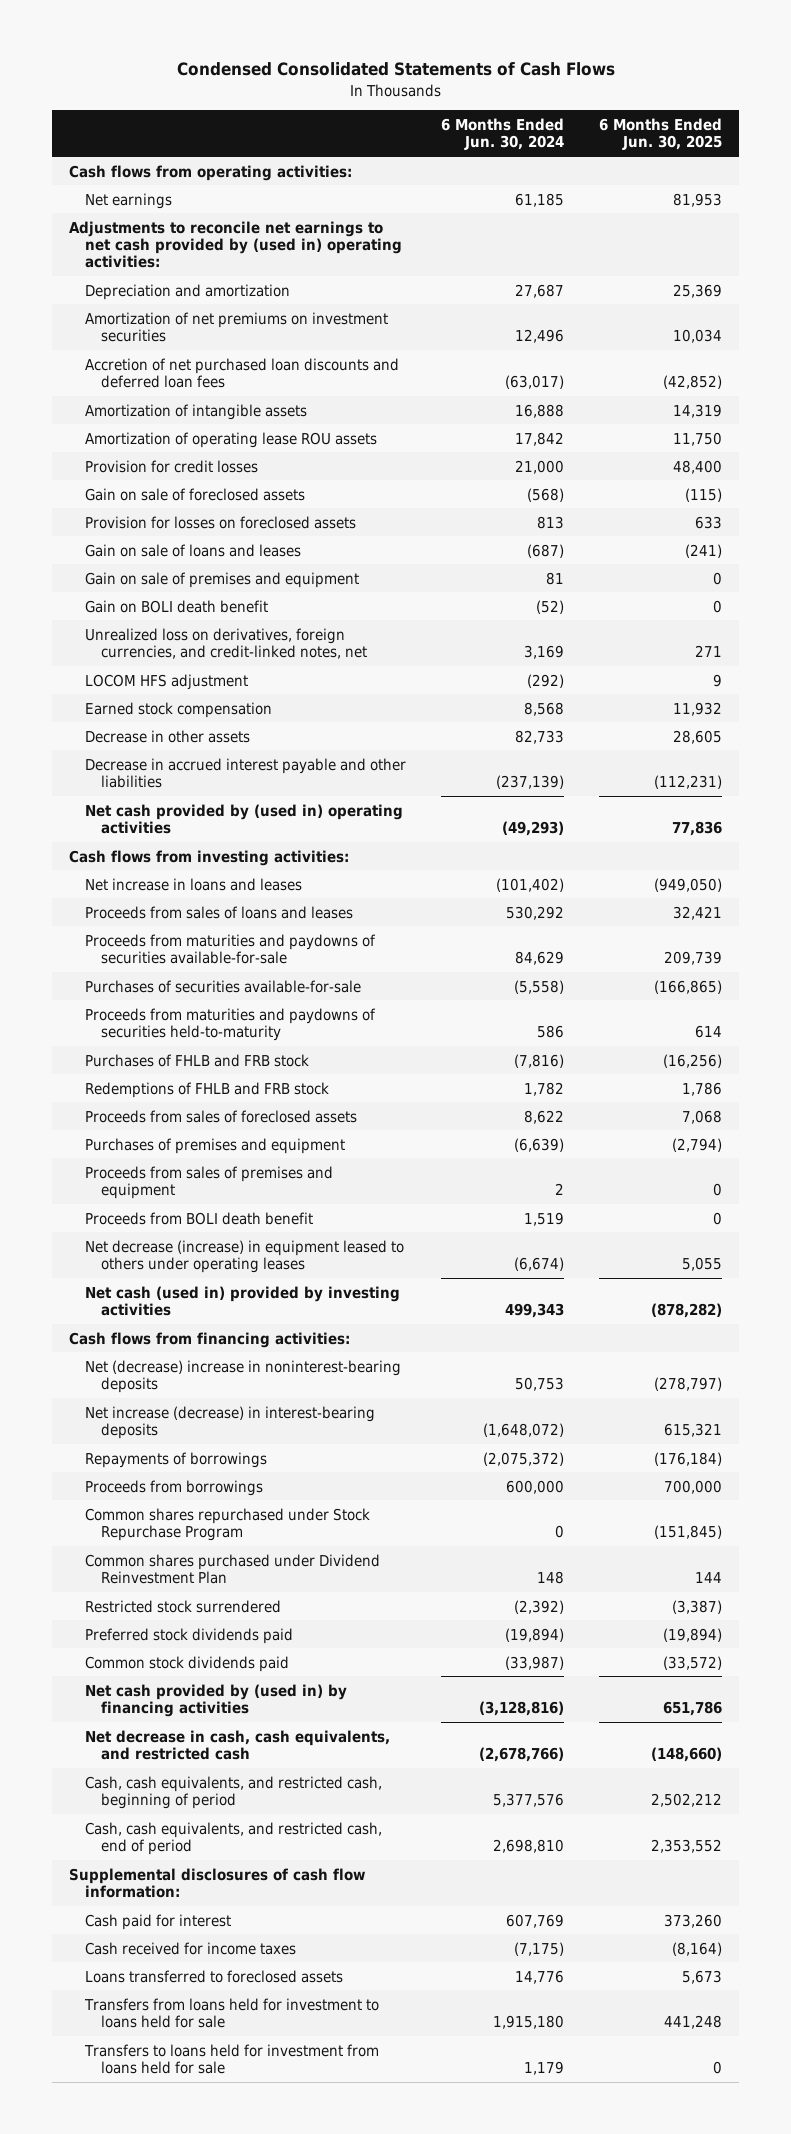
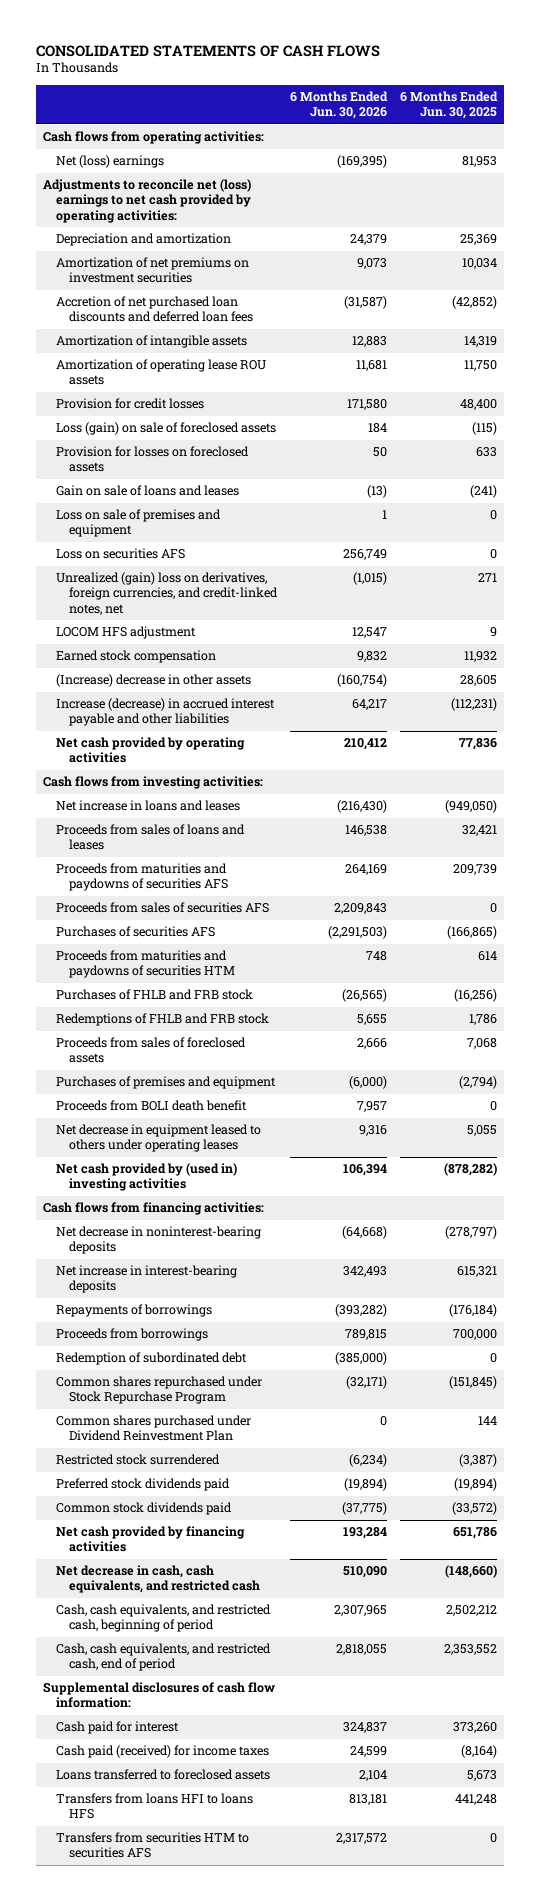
[176,62,615,77] Condensed Consolidated Statements of Cash Flows -> [36,44,381,57] CONSOLIDATED STATEMENTS OF CASH FLOWS
[440,118,564,151] 6 Months Ended Jun. 30, 2024 -> none
none -> [289,91,388,120] 6 Months Ended Jun. 30, 2026
[85,192,173,209] Net earnings -> [55,155,164,169] Net (loss) earnings
[69,220,403,269] Adjustments to reconcile net earnings to net cash provided by (used in) operating activities: -> [42,179,251,223] Adjustments to reconcile net (loss) earnings to net cash provided by operating activities:
[85,487,306,501] Gain on sale of foreclosed assets -> [55,422,276,436] Loss (gain) on sale of foreclosed assets
[85,599,269,613] Gain on BOLI death benefit -> none
[85,571,360,588] Gain on sale of premises and equipment -> [55,509,221,538] Loss on sale of premises and equipment
none -> [55,548,185,560] Loss on securities AFS
[85,627,367,659] Unrealized loss on derivatives, foreign currencies, and credit-linked notes, net -> [55,572,278,615] Unrealized (gain) loss on derivatives, foreign currencies, and credit-linked notes, net
[85,729,251,743] Decrease in other assets -> [55,674,251,688] (Increase) decrease in other assets
[85,757,407,788] Decrease in accrued interest payable and other liabilities -> [55,698,275,727] Increase (decrease) in accrued interest payable and other liabilities
[85,803,404,834] Net cash provided by (used in) operating activities -> [55,737,245,764] Net cash provided by operating activities
[85,933,377,964] Proceeds from maturities and paydowns of securities available-for-sale -> [55,863,228,892] Proceeds from maturities and paydowns of securities AFS
none -> [55,902,269,914] Proceeds from sales of securities AFS
[85,979,362,993] Purchases of securities available-for-sale -> [55,926,215,938] Purchases of securities AFS
[85,1007,377,1041] Proceeds from maturities and paydowns of securities held-to-maturity -> [55,950,235,979] Proceeds from maturities and paydowns of securities HTM
[85,1165,334,1199] Proceeds from sales of premises and equipment -> none
[85,1239,405,1273] Net decrease (increase) in equipment leased to others under operating leases -> [55,1124,261,1153] Net decrease in equipment leased to others under operating leases
[85,1285,401,1316] Net cash (used in) provided by investing activities -> [55,1163,237,1192] Net cash provided by (used in) investing activities
[85,1359,402,1393] Net (decrease) increase in noninterest-bearing deposits -> [55,1226,261,1255] Net decrease in noninterest-bearing deposits
[85,1405,376,1439] Net increase (decrease) in interest-bearing deposits -> [55,1265,237,1294] Net increase in interest-bearing deposits
none -> [55,1352,247,1366] Redemption of subordinated debt
[85,1683,348,1717] Net cash provided by (used in) by financing activities -> [55,1526,245,1553] Net cash provided by financing activities
[85,1941,297,1955] Cash received for income taxes -> [55,1745,269,1759] Cash paid (received) for income taxes
[84,2043,380,2074] Transfers to loans held for investment from loans held for sale -> none
[84,1997,380,2028] Transfers from loans held for investment to loans held for sale -> [55,1793,253,1820] Transfers from loans HFI to loans HFS
none -> [55,1832,249,1859] Transfers from securities HTM to securities AFS

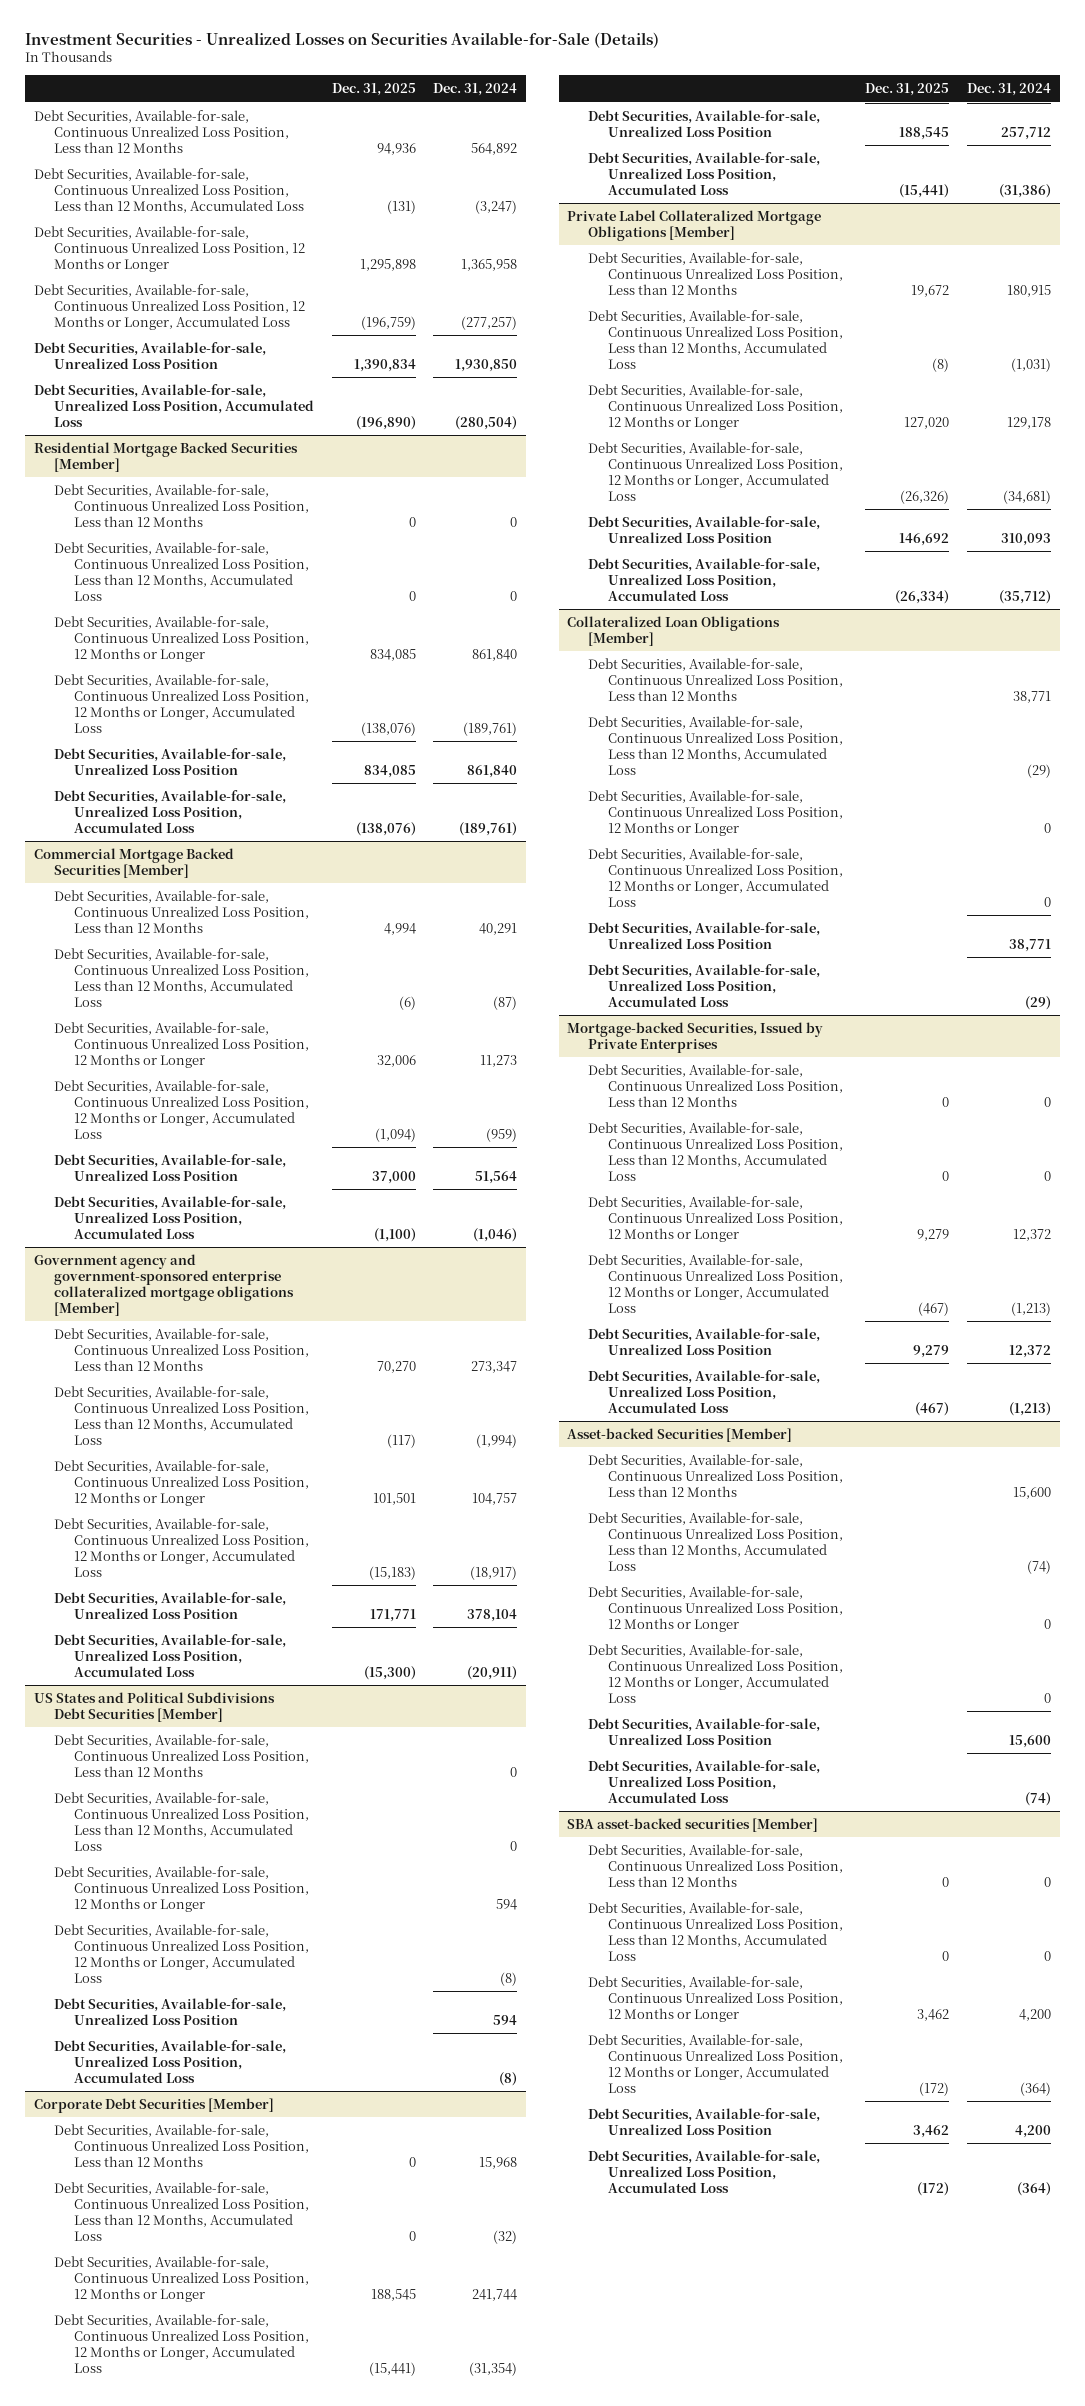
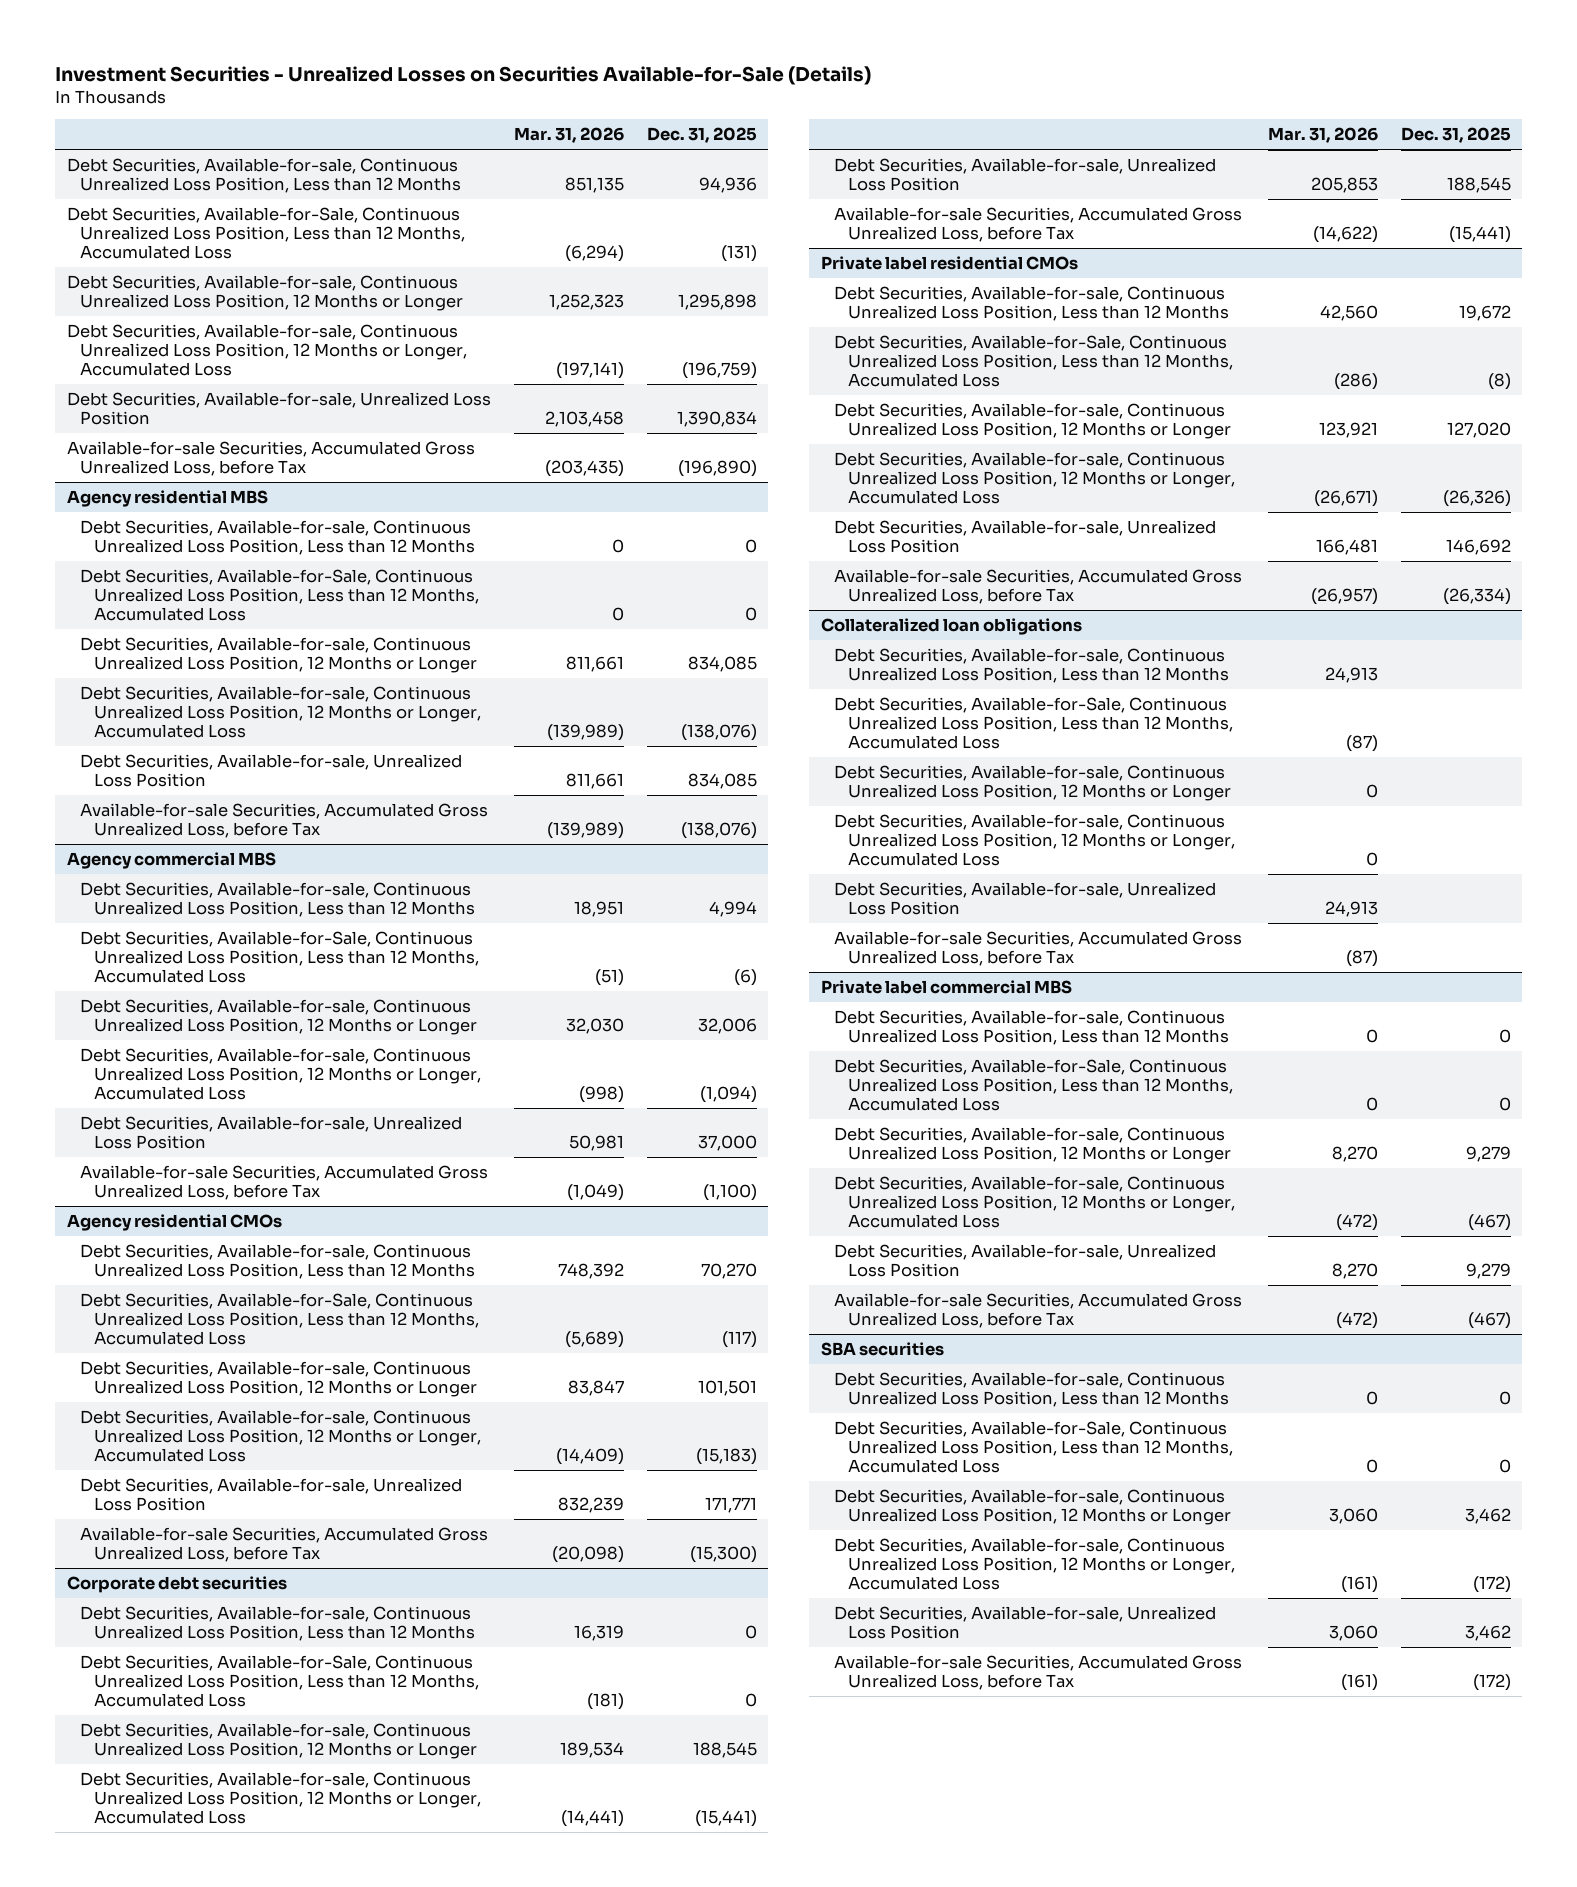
[433,83,518,97] Dec. 31, 2024 -> none
none -> [513,127,624,144] Mar. 31, 2026
[33,167,304,213] Debt Securities, Available-for-sale, Continuous Unrealized Loss Position, Less than 12 Months, Accumulated Loss -> [66,207,466,259] Debt Securities, Available-for-Sale, Continuous Unrealized Loss Position, Less than 12 Months, Accumulated Loss
[33,383,314,427] Debt Securities, Available-for-sale, Unrealized Loss Position, Accumulated Loss -> [66,441,475,477] Available-for-sale Securities, Accumulated Gross Unrealized Loss, before Tax
[33,441,298,472] Residential Mortgage Backed Securities [Member] -> [66,490,268,508] Agency residential MBS
[53,541,310,601] Debt Securities, Available-for-sale, Continuous Unrealized Loss Position, Less than 12 Months, Accumulated Loss -> [80,569,480,621] Debt Securities, Available-for-Sale, Continuous Unrealized Loss Position, Less than 12 Months, Accumulated Loss
[53,789,286,833] Debt Securities, Available-for-sale, Unrealized Loss Position, Accumulated Loss -> [80,803,489,839] Available-for-sale Securities, Accumulated Gross Unrealized Loss, before Tax
[33,847,234,878] Commercial Mortgage Backed Securities [Member] -> [66,852,276,870] Agency commercial MBS
[53,947,310,1007] Debt Securities, Available-for-sale, Continuous Unrealized Loss Position, Less than 12 Months, Accumulated Loss -> [80,931,480,983] Debt Securities, Available-for-Sale, Continuous Unrealized Loss Position, Less than 12 Months, Accumulated Loss
[53,1195,286,1239] Debt Securities, Available-for-sale, Unrealized Loss Position, Accumulated Loss -> [80,1165,489,1201] Available-for-sale Securities, Accumulated Gross Unrealized Loss, before Tax
[33,1253,294,1316] Government agency and government-sponsored enterprise collateralized mortgage obligations [Member] -> [66,1214,282,1232] Agency residential CMOs
[53,1385,310,1445] Debt Securities, Available-for-sale, Continuous Unrealized Loss Position, Less than 12 Months, Accumulated Loss -> [80,1293,480,1345] Debt Securities, Available-for-Sale, Continuous Unrealized Loss Position, Less than 12 Months, Accumulated Loss
[33,1691,275,1722] US States and Political Subdivisions Debt Securities [Member] -> none
[53,1733,310,1777] Debt Securities, Available-for-sale, Continuous Unrealized Loss Position, Less than 12 Months -> none
[53,1791,310,1851] Debt Securities, Available-for-sale, Continuous Unrealized Loss Position, Less than 12 Months, Accumulated Loss -> none
[53,1865,310,1912] Debt Securities, Available-for-sale, Continuous Unrealized Loss Position, 12 Months or Longer -> none
[53,1923,310,1983] Debt Securities, Available-for-sale, Continuous Unrealized Loss Position, 12 Months or Longer, Accumulated Loss -> none
[53,1997,286,2025] Debt Securities, Available-for-sale, Unrealized Loss Position -> none
[53,2039,286,2083] Debt Securities, Available-for-sale, Unrealized Loss Position, Accumulated Loss -> none
[53,1633,286,1677] Debt Securities, Available-for-sale, Unrealized Loss Position, Accumulated Loss -> [80,1527,489,1563] Available-for-sale Securities, Accumulated Gross Unrealized Loss, before Tax
[33,2097,274,2113] Corporate Debt Securities [Member] -> [66,1576,287,1594] Corporate debt securities
[53,2181,310,2241] Debt Securities, Available-for-sale, Continuous Unrealized Loss Position, Less than 12 Months, Accumulated Loss -> [80,1655,480,1707] Debt Securities, Available-for-Sale, Continuous Unrealized Loss Position, Less than 12 Months, Accumulated Loss
[587,151,820,195] Debt Securities, Available-for-sale, Unrealized Loss Position, Accumulated Loss -> [834,207,1243,243] Available-for-sale Securities, Accumulated Gross Unrealized Loss, before Tax
[567,209,822,241] Private Label Collateralized Mortgage Obligations [Member] -> [820,256,1078,271] Private label residential CMOs
[587,309,844,369] Debt Securities, Available-for-sale, Continuous Unrealized Loss Position, Less than 12 Months, Accumulated Loss -> [834,335,1234,387] Debt Securities, Available-for-Sale, Continuous Unrealized Loss Position, Less than 12 Months, Accumulated Loss
[587,557,820,601] Debt Securities, Available-for-sale, Unrealized Loss Position, Accumulated Loss -> [834,569,1243,605] Available-for-sale Securities, Accumulated Gross Unrealized Loss, before Tax
[567,615,781,646] Collateralized Loan Obligations [Member] -> [820,618,1082,636] Collateralized loan obligations
[587,715,844,775] Debt Securities, Available-for-sale, Continuous Unrealized Loss Position, Less than 12 Months, Accumulated Loss -> [834,697,1234,749] Debt Securities, Available-for-Sale, Continuous Unrealized Loss Position, Less than 12 Months, Accumulated Loss
[587,963,820,1007] Debt Securities, Available-for-sale, Unrealized Loss Position, Accumulated Loss -> [834,931,1243,967] Available-for-sale Securities, Accumulated Gross Unrealized Loss, before Tax
[567,1021,824,1053] Mortgage-backed Securities, Issued by Private Enterprises -> [820,980,1072,995] Private label commercial MBS
[587,1121,844,1181] Debt Securities, Available-for-sale, Continuous Unrealized Loss Position, Less than 12 Months, Accumulated Loss -> [834,1059,1234,1111] Debt Securities, Available-for-Sale, Continuous Unrealized Loss Position, Less than 12 Months, Accumulated Loss
[567,1427,793,1442] Asset-backed Securities [Member] -> none
[587,1453,844,1497] Debt Securities, Available-for-sale, Continuous Unrealized Loss Position, Less than 12 Months -> none
[587,1511,844,1571] Debt Securities, Available-for-sale, Continuous Unrealized Loss Position, Less than 12 Months, Accumulated Loss -> none
[587,1585,844,1632] Debt Securities, Available-for-sale, Continuous Unrealized Loss Position, 12 Months or Longer -> none
[587,1643,844,1703] Debt Securities, Available-for-sale, Continuous Unrealized Loss Position, 12 Months or Longer, Accumulated Loss -> none
[587,1717,820,1745] Debt Securities, Available-for-sale, Unrealized Loss Position -> none
[587,1759,820,1803] Debt Securities, Available-for-sale, Unrealized Loss Position, Accumulated Loss -> none
[587,1369,820,1413] Debt Securities, Available-for-sale, Unrealized Loss Position, Accumulated Loss -> [834,1293,1243,1329] Available-for-sale Securities, Accumulated Gross Unrealized Loss, before Tax
[567,1817,819,1832] SBA asset-backed securities [Member] -> [820,1342,944,1357] SBA securities
[587,1901,844,1961] Debt Securities, Available-for-sale, Continuous Unrealized Loss Position, Less than 12 Months, Accumulated Loss -> [834,1421,1234,1473] Debt Securities, Available-for-Sale, Continuous Unrealized Loss Position, Less than 12 Months, Accumulated Loss
[587,2149,820,2193] Debt Securities, Available-for-sale, Unrealized Loss Position, Accumulated Loss -> [834,1655,1243,1691] Available-for-sale Securities, Accumulated Gross Unrealized Loss, before Tax

